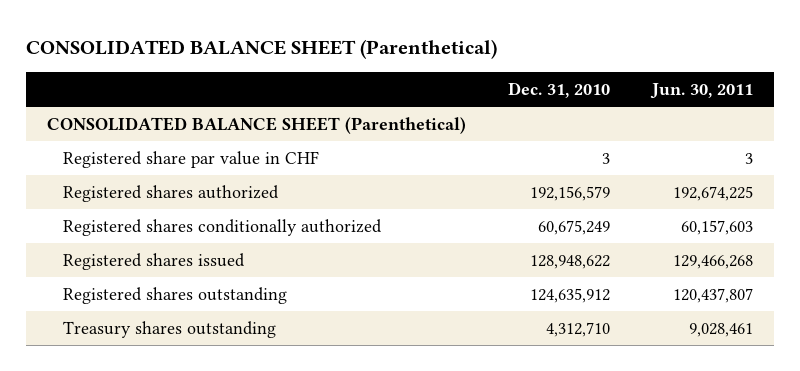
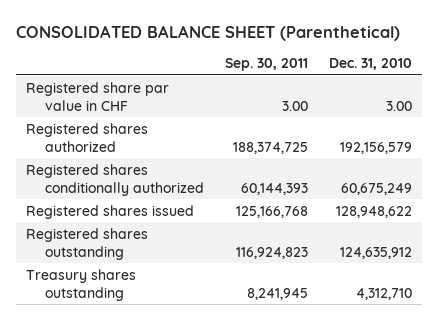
[649,82,753,99] Jun. 30, 2011 -> none
none -> [225,58,309,72] Sep. 30, 2011
[47,117,467,135] CONSOLIDATED BALANCE SHEET (Parenthetical) -> none
[601,153,610,165] 3 -> [385,100,412,111] 3.00

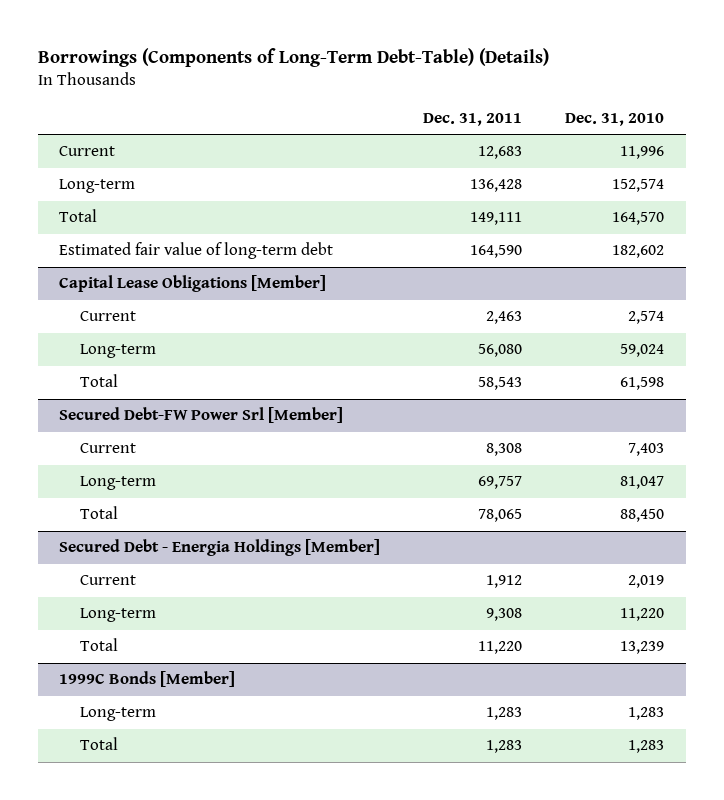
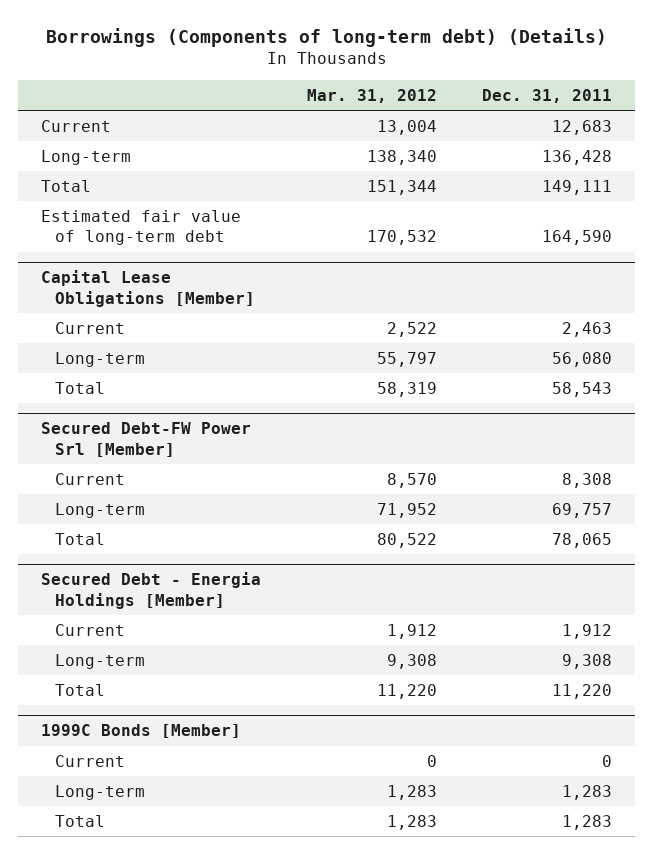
[37,48,549,68] Borrowings (Components of Long-Term Debt-Table) (Details) -> [45,27,607,47] Borrowings (Components of long-term debt) (Details)
[565,112,665,126] Dec. 31, 2010 -> none
none -> [306,88,437,103] Mar. 31, 2012
none -> [54,754,125,767] Current

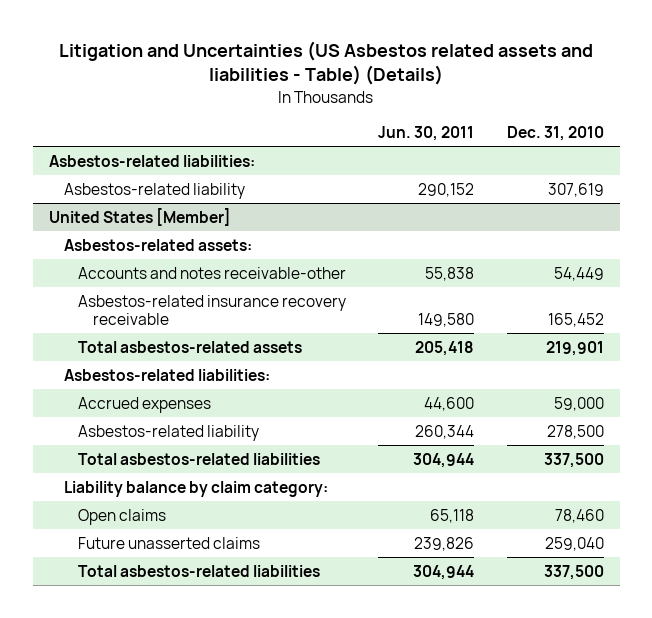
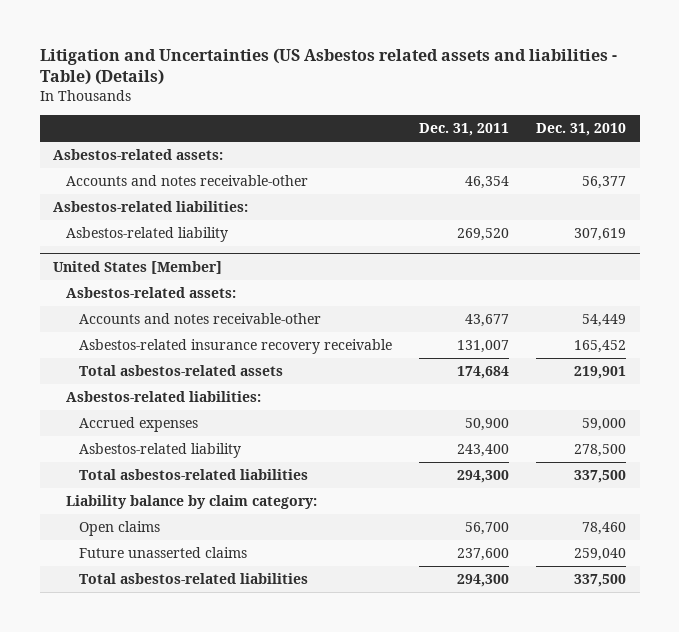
[378,126,475,142] Jun. 30, 2011 -> none
none -> [418,122,509,136] Dec. 31, 2011
none -> [53,149,224,161] Asbestos-related assets:
none -> [65,175,308,187] Accounts and notes receivable-other

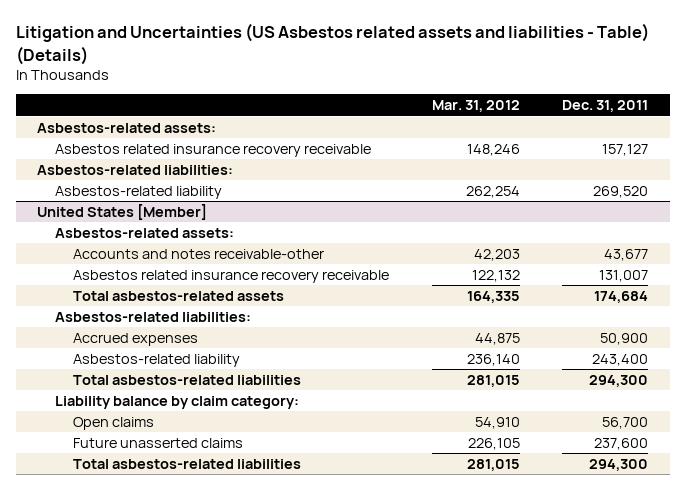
[536,122,627,136] Dec. 31, 2010 -> none
none -> [431,100,520,113] Mar. 31, 2012
[65,175,308,187] Accounts and notes receivable-other -> none
none -> [55,143,372,157] Asbestos related insurance recovery receivable
[78,339,392,355] Asbestos-related insurance recovery receivable -> [73,269,390,283] Asbestos related insurance recovery receivable

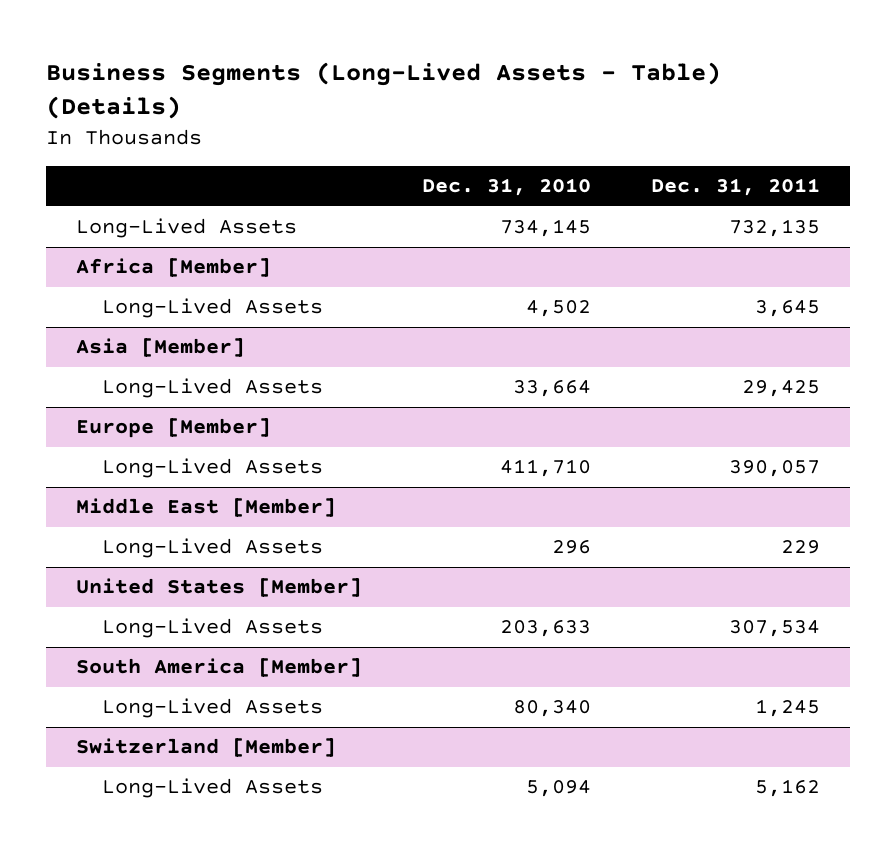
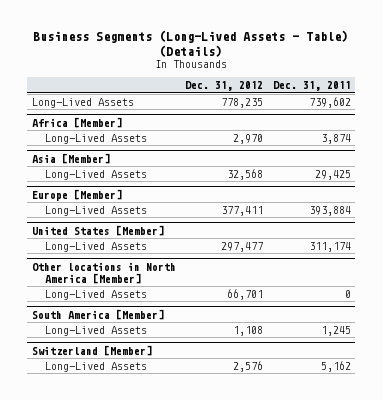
[421,178,591,197] Dec. 31, 2010 -> none
none -> [185,81,264,92] Dec. 31, 2012
[728,219,820,238] 732,135 -> [308,96,351,108] 739,602
[754,300,820,318] 3,645 -> [320,133,351,144] 3,874
[76,498,337,518] Middle East [Member] -> none
[102,538,324,559] Long-Lived Assets -> none
[728,460,820,478] 390,057 -> [308,205,351,216] 393,884
[728,620,820,638] 307,534 -> [308,241,351,252] 311,174
none -> [31,261,176,284] Other locations in North America [Member]
none -> [44,289,147,300] Long-Lived Assets

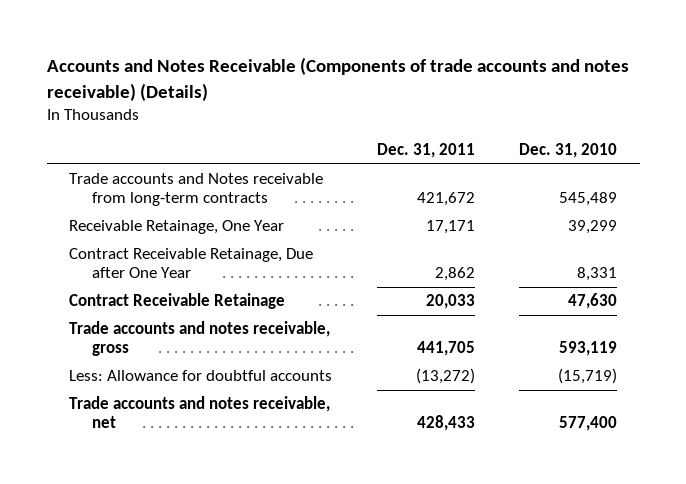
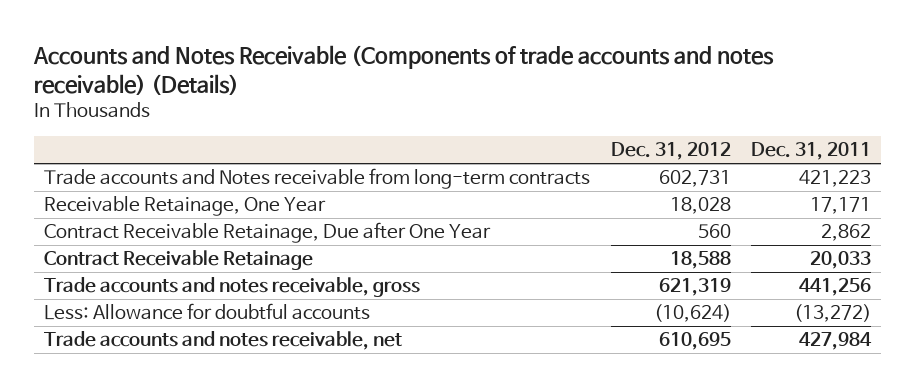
[519,143,618,159] Dec. 31, 2010 -> none
none -> [610,142,731,161] Dec. 31, 2012
[416,192,475,207] 421,672 -> [798,170,871,188] 421,223
[416,341,475,357] 441,705 -> [798,278,871,297] 441,256
[416,415,475,432] 428,433 -> [798,332,872,351] 427,984

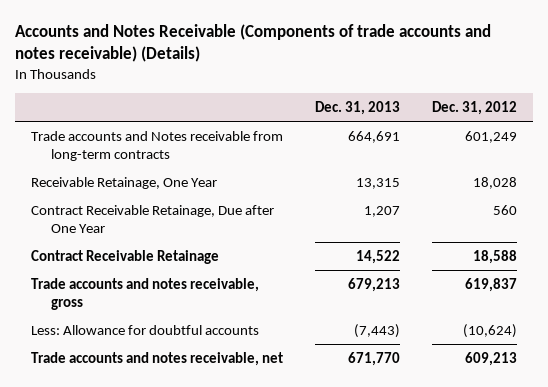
[750,142,871,161] Dec. 31, 2011 -> none
none -> [314,100,400,115] Dec. 31, 2013
[658,170,731,188] 602,731 -> [464,130,517,143] 601,249
[658,278,731,297] 621,319 -> [464,277,517,292] 619,837
[658,332,731,351] 610,695 -> [464,351,517,366] 609,213

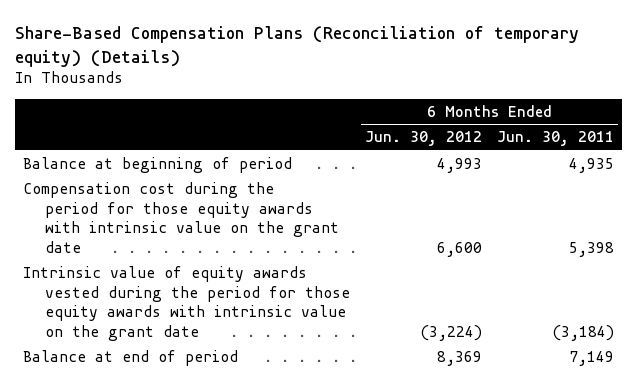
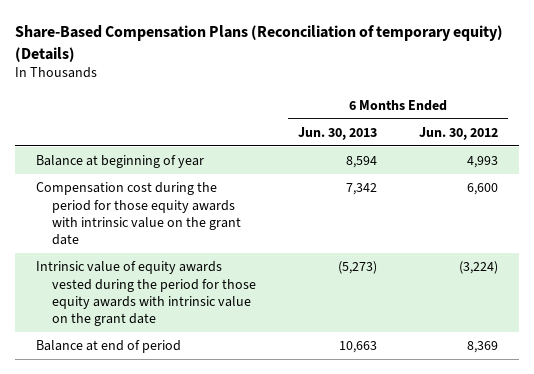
[497,131,615,147] Jun. 30, 2011 -> none
none -> [298,126,378,140] Jun. 30, 2013
[22,157,292,174] Balance at beginning of period -> [36,155,205,169] Balance at beginning of year

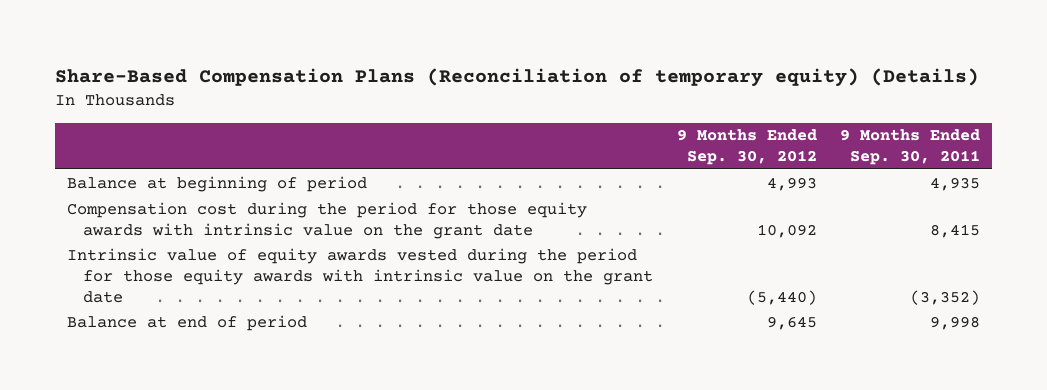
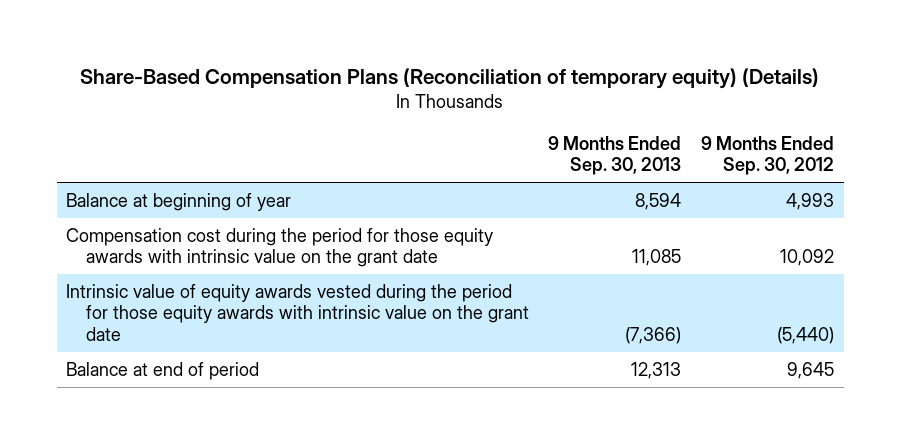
[840,129,981,166] 9 Months Ended Sep. 30, 2011 -> none
none -> [548,135,682,176] 9 Months Ended Sep. 30, 2013
[67,175,368,192] Balance at beginning of period -> [66,193,292,212] Balance at beginning of year

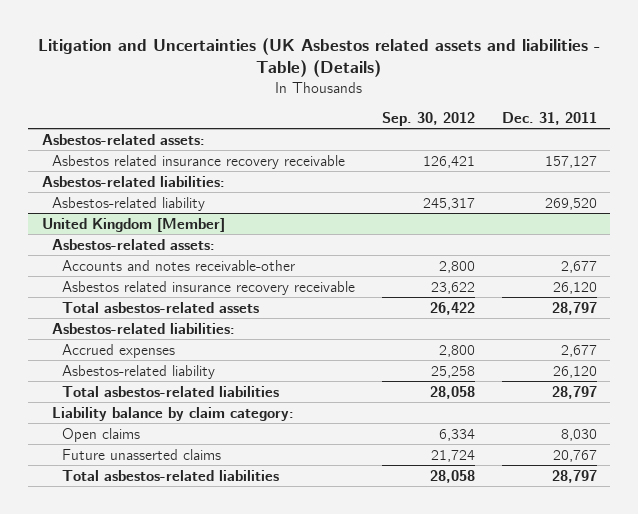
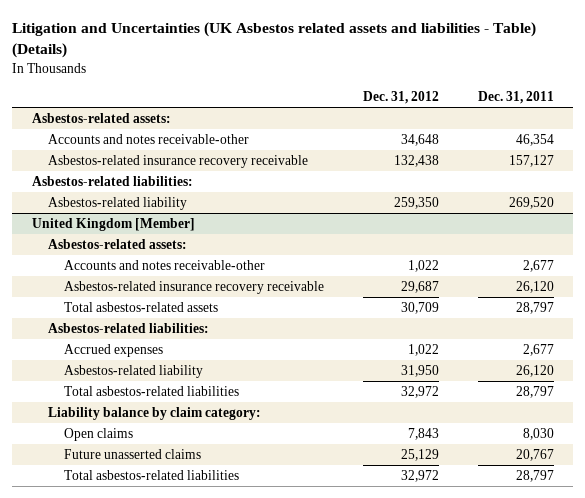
[382,111,476,126] Sep. 30, 2012 -> none
none -> [362,91,439,105] Dec. 31, 2012
none -> [47,134,249,145] Accounts and notes receivable-other
[51,154,345,169] Asbestos related insurance recovery receivable -> [47,155,308,169] Asbestos-related insurance recovery receivable
[62,280,356,295] Asbestos related insurance recovery receivable -> [64,281,325,295] Asbestos-related insurance recovery receivable

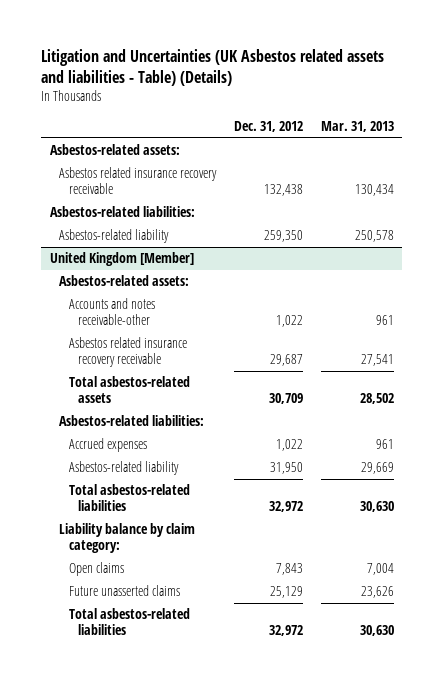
[477,91,554,105] Dec. 31, 2011 -> none
none -> [320,121,394,133] Mar. 31, 2013
[47,134,249,145] Accounts and notes receivable-other -> none
[47,155,308,169] Asbestos-related insurance recovery receivable -> [59,167,218,195] Asbestos related insurance recovery receivable
[64,281,325,295] Asbestos-related insurance recovery receivable -> [68,337,187,368] Asbestos related insurance recovery receivable

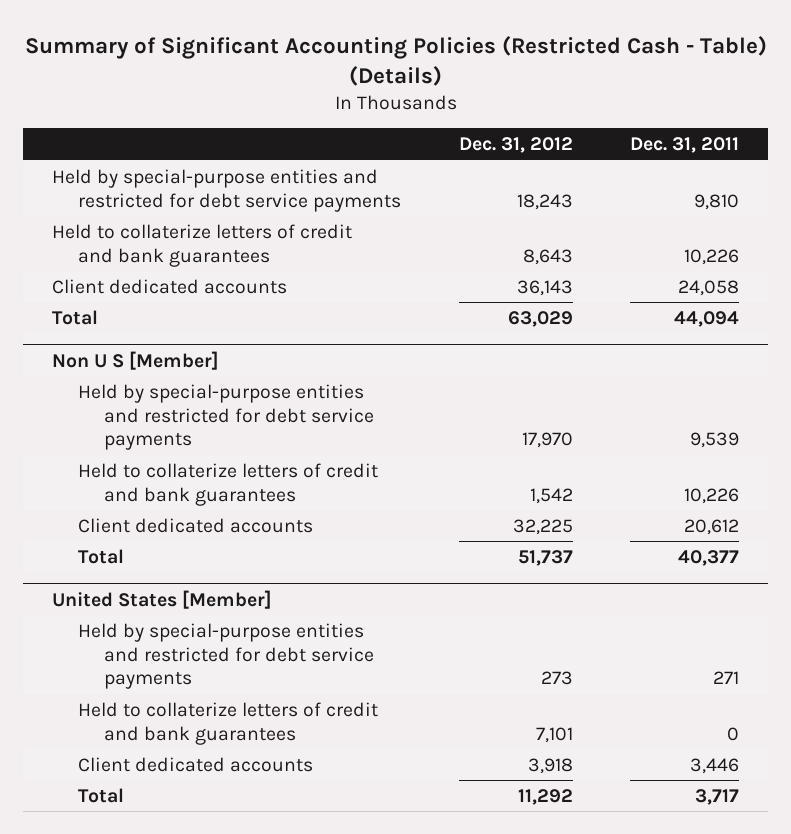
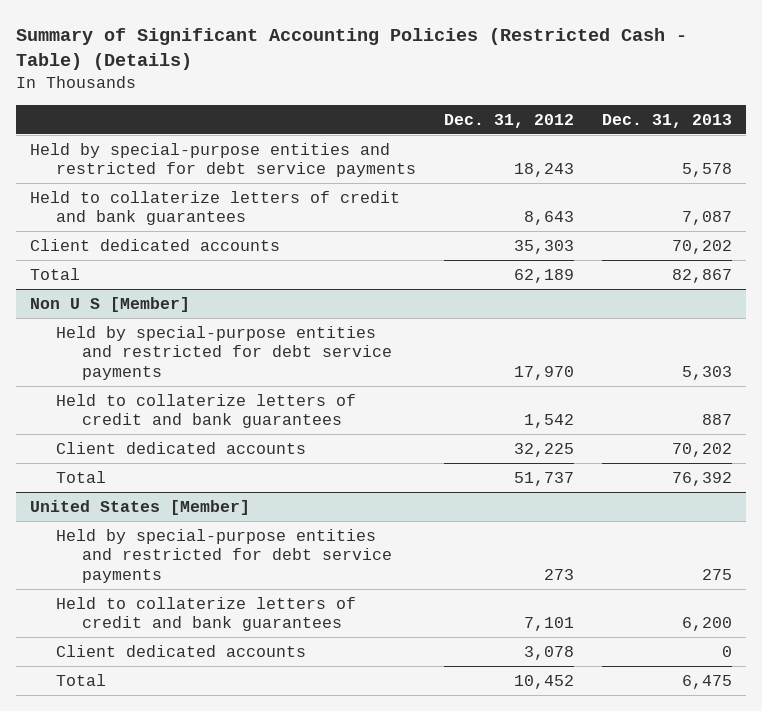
[630,137,740,154] Dec. 31, 2011 -> none
none -> [602,113,733,128] Dec. 31, 2013
[516,279,573,296] 36,143 -> [514,239,575,254] 35,303
[507,310,573,327] 63,029 -> [514,268,575,283] 62,189
[527,757,573,774] 3,918 -> [524,645,575,660] 3,078
[517,788,573,805] 11,292 -> [514,674,575,689] 10,452

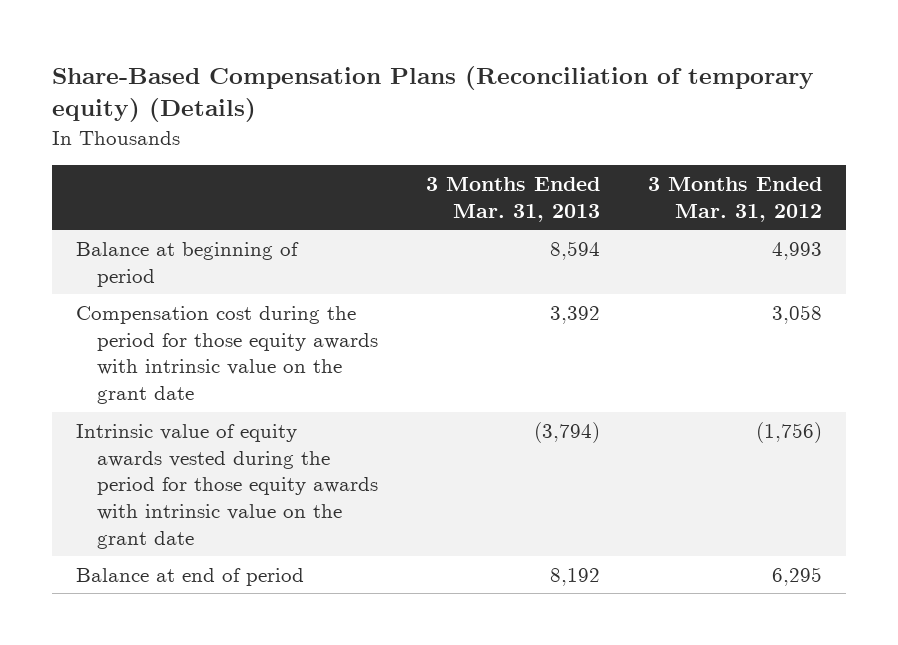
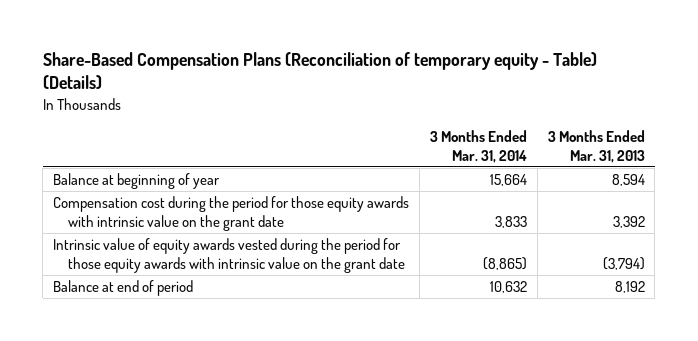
[51,66,814,123] Share-Based Compensation Plans (Reconciliation of temporary equity) (Details) -> [42,52,597,90] Share-Based Compensation Plans (Reconciliation of temporary equity - Table) (Details)
[647,177,822,222] 3 Months Ended Mar. 31, 2012 -> none
none -> [429,129,527,163] 3 Months Ended Mar. 31, 2014
[75,241,299,287] Balance at beginning of period -> [53,173,221,190] Balance at beginning of year

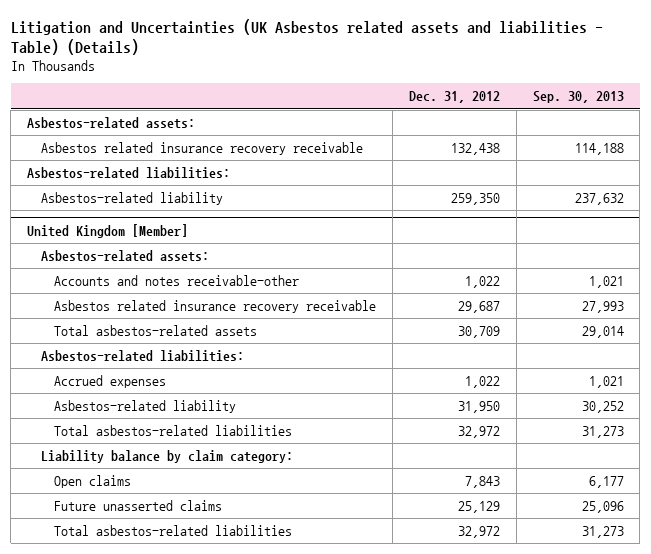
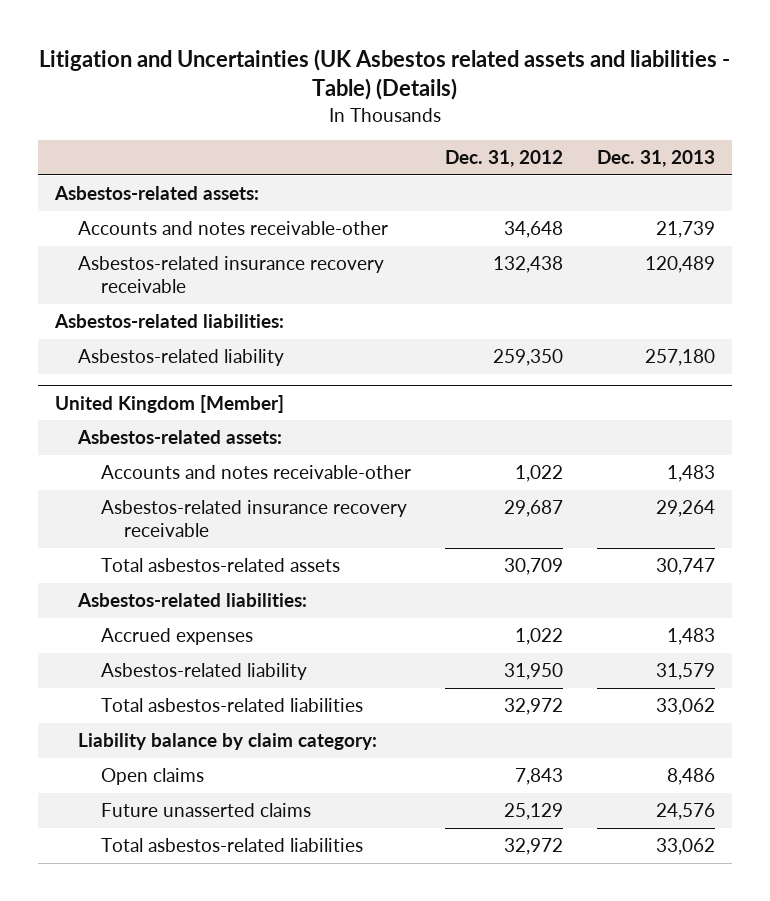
[532,91,624,104] Sep. 30, 2013 -> none
none -> [597,150,716,168] Dec. 31, 2013
none -> [78,221,389,236] Accounts and notes receivable-other
[40,141,363,155] Asbestos related insurance recovery receivable -> [78,256,385,294] Asbestos-related insurance recovery receivable
[54,299,377,313] Asbestos related insurance recovery receivable -> [100,500,407,538] Asbestos-related insurance recovery receivable

